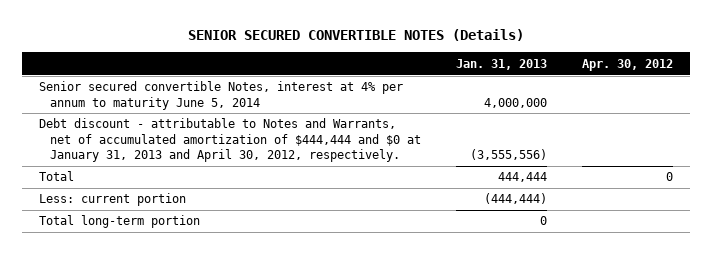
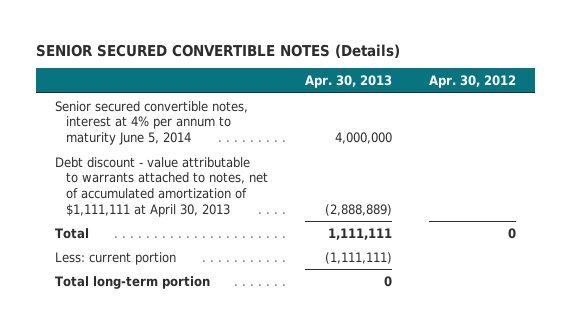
[455,58,547,70] Jan. 31, 2013 -> none
none -> [304,75,392,89] Apr. 30, 2013
[39,81,404,110] Senior secured convertible Notes, interest at 4% per annum to maturity June 5, 2014 -> [54,100,248,146] Senior secured convertible notes, interest at 4% per annum to maturity June 5, 2014
[39,118,422,162] Debt discount - attributable to Notes and Warrants, net of accumulated amortization of $444,444 and $0 at January 31, 2013 and April 30, 2012, respectively. -> [54,156,268,217] Debt discount - value attributable to warrants attached to notes, net of accumulated amortization of $1,111,111 at April 30, 2013

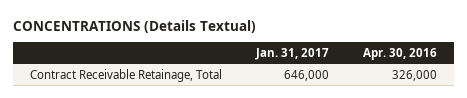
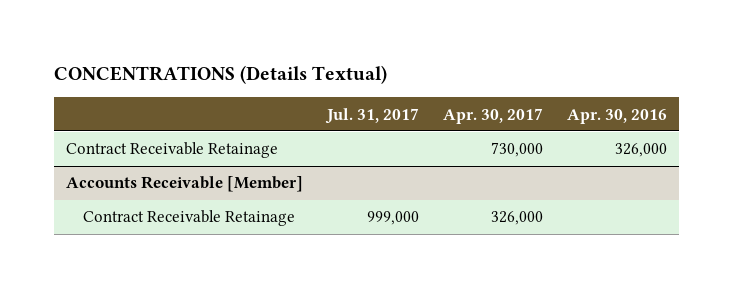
[255,47,330,60] Jan. 31, 2017 -> none
none -> [324,107,419,124] Jul. 31, 2017
none -> [442,107,543,124] Apr. 30, 2017
[29,68,222,82] Contract Receivable Retainage, Total -> [65,142,278,159] Contract Receivable Retainage
none -> [65,176,303,193] Accounts Receivable [Member]
none -> [82,210,295,227] Contract Receivable Retainage

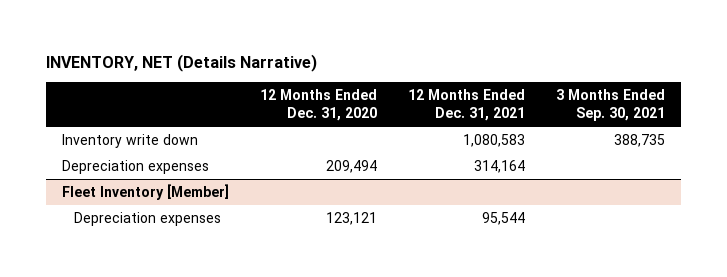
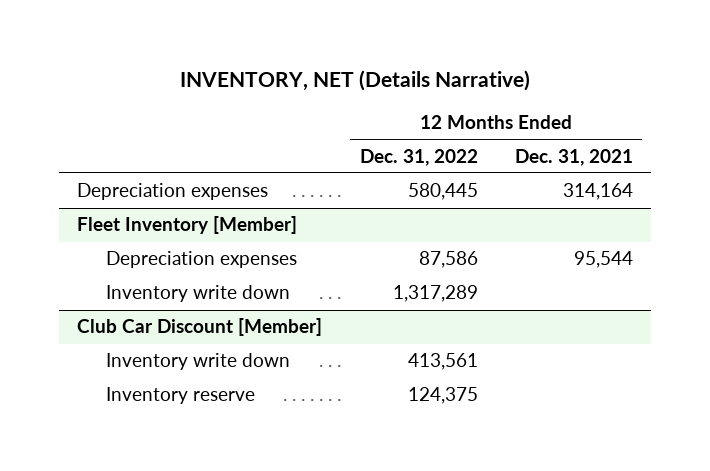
[259,88,377,121] 12 Months Ended Dec. 31, 2020 -> none
[555,88,665,121] 3 Months Ended Sep. 30, 2021 -> none
none -> [359,148,478,166] Dec. 31, 2022
[61,134,198,149] Inventory write down -> none
none -> [105,285,290,303] Inventory write down
none -> [77,318,323,337] Club Car Discount [Member]
none -> [105,353,290,371] Inventory write down
none -> [105,387,255,405] Inventory reserve

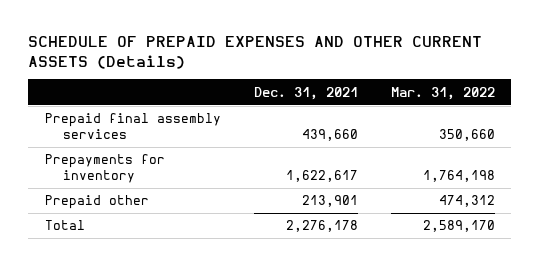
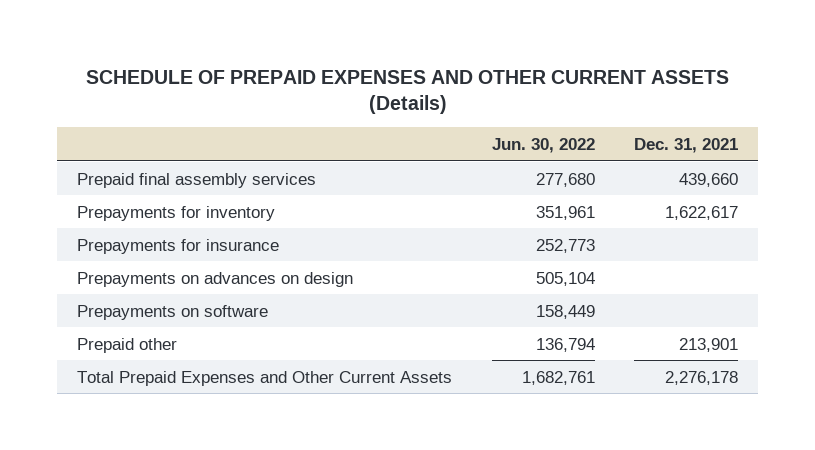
[390,86,495,100] Mar. 31, 2022 -> none
none -> [491,137,595,153] Jun. 30, 2022
none -> [77,238,280,254] Prepayments for insurance
none -> [77,271,354,287] Prepayments on advances on design
none -> [77,304,269,320] Prepayments on software
[44,220,85,231] Total -> [77,370,453,386] Total Prepaid Expenses and Other Current Assets

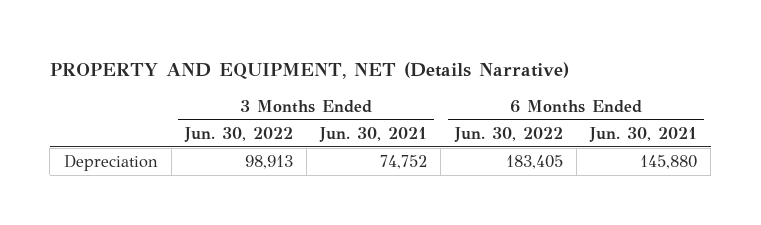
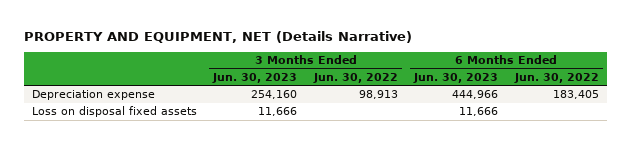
[319,126,428,142] Jun. 30, 2021 -> none
[588,126,697,142] Jun. 30, 2021 -> none
none -> [212,73,298,84] Jun. 30, 2023
none -> [413,73,499,84] Jun. 30, 2023
[63,154,158,172] Depreciation -> [32,90,156,101] Depreciation expense
none -> [32,106,198,118] Loss on disposal fixed assets

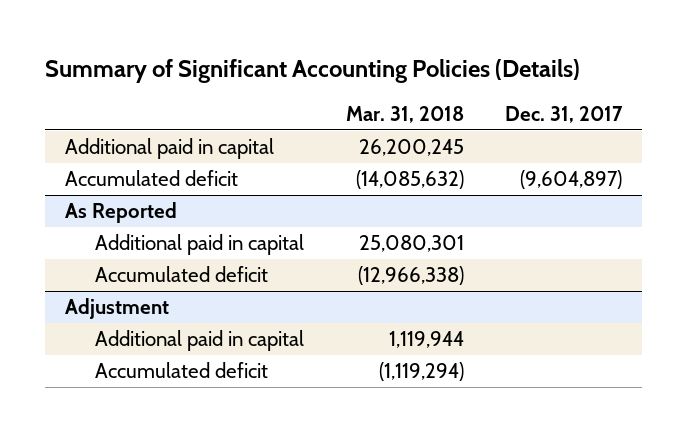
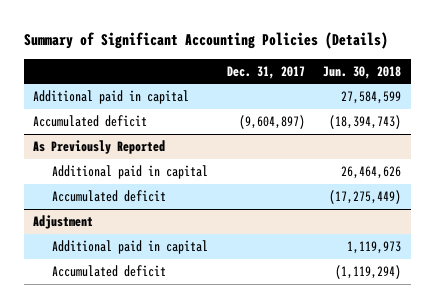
[345,105,464,123] Mar. 31, 2018 -> none
none -> [323,65,402,79] Jun. 30, 2018
[65,202,178,224] As Reported -> [33,140,166,155] As Previously Reported

